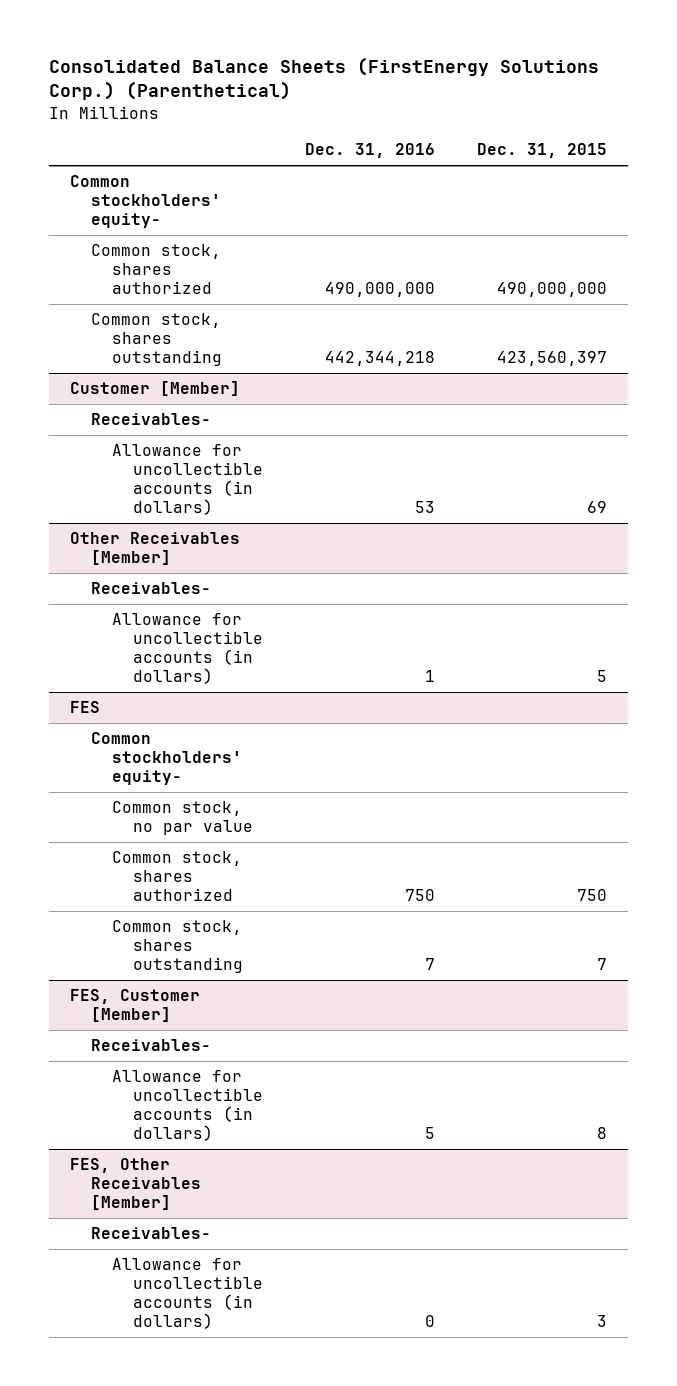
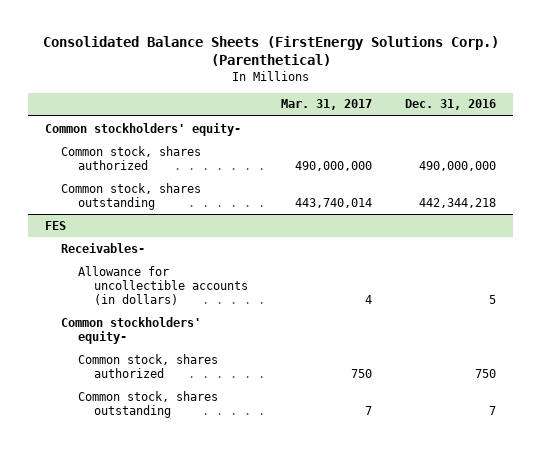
[477,143,608,159] Dec. 31, 2015 -> none
none -> [281,99,373,111] Mar. 31, 2017
[69,381,240,397] Customer [Member] -> none
[90,413,211,426] Receivables- -> none
[111,444,264,516] Allowance for uncollectible accounts (in dollars) -> none
[69,532,240,566] Other Receivables [Member] -> none
[90,582,211,595] Receivables- -> none
[111,613,264,685] Allowance for uncollectible accounts (in dollars) -> none
none -> [61,242,146,253] Receivables-
none -> [77,265,249,306] Allowance for uncollectible accounts (in dollars)
[111,801,254,836] Common stock, no par value -> none
[69,989,200,1023] FES, Customer [Member] -> none
[90,1039,211,1052] Receivables- -> none
[111,1070,264,1142] Allowance for uncollectible accounts (in dollars) -> none
[69,1158,201,1211] FES, Other Receivables [Member] -> none
[90,1227,211,1240] Receivables- -> none
[111,1258,264,1330] Allowance for uncollectible accounts (in dollars) -> none

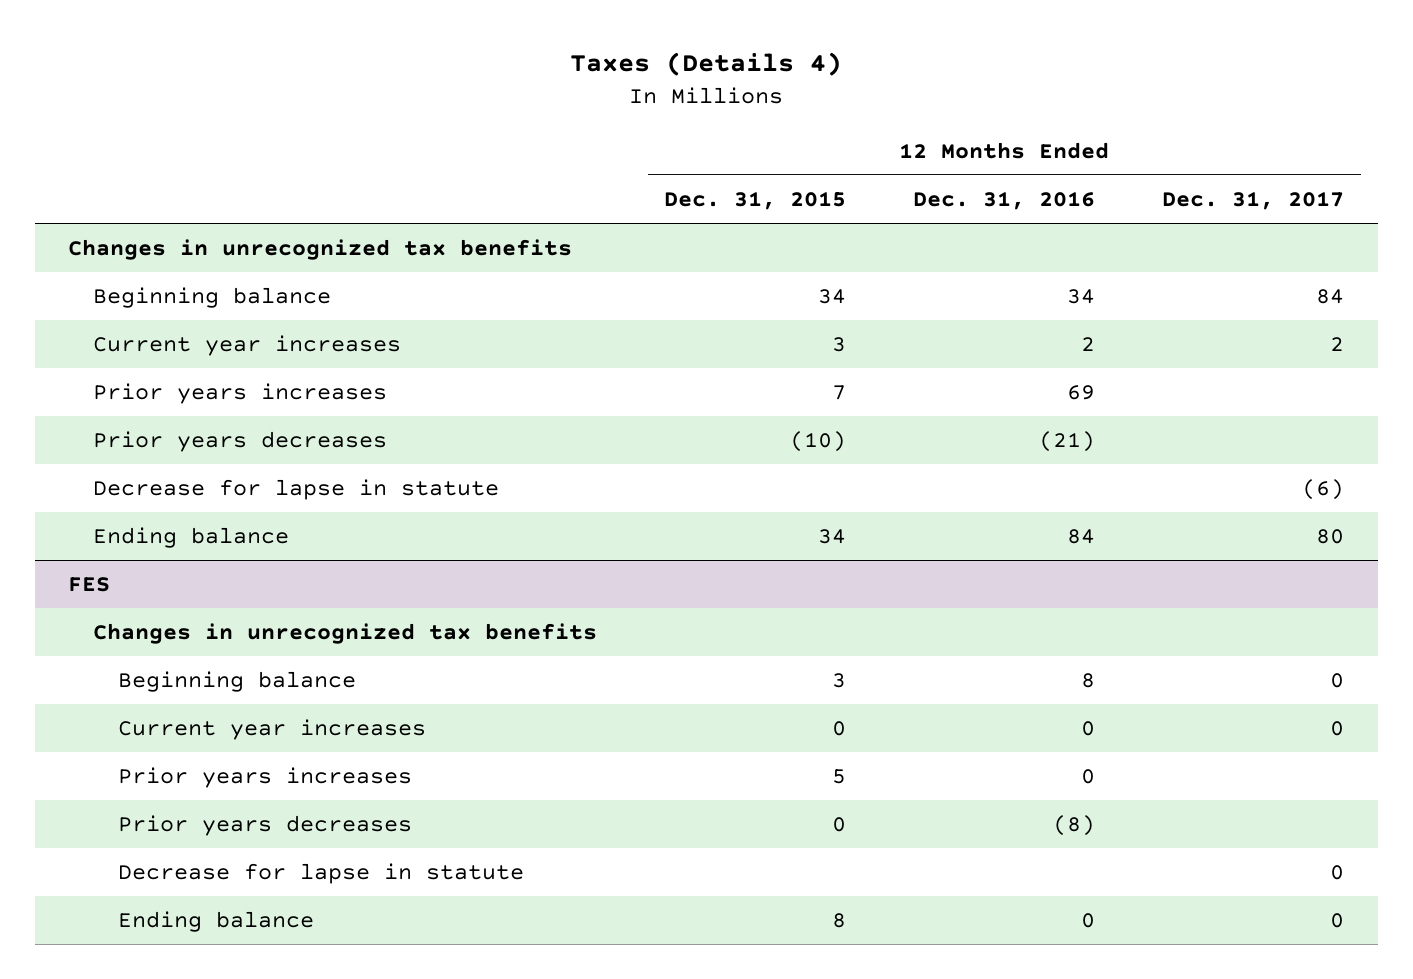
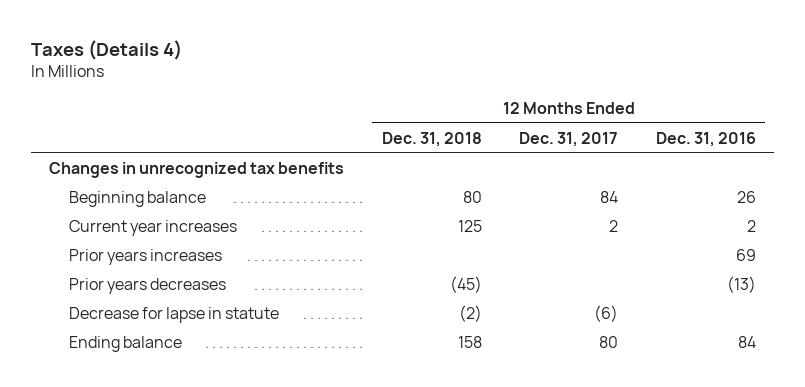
[664,190,847,210] Dec. 31, 2015 -> none
none -> [381,131,482,147] Dec. 31, 2018
[1067,289,1096,305] 34 -> [736,190,756,203] 26
[1039,431,1096,453] (21) -> [726,275,756,293] (13)
[68,577,111,593] FES -> none
[93,623,598,645] Changes in unrecognized tax benefits -> none
[118,671,357,693] Beginning balance -> none
[118,719,427,741] Current year increases -> none
[118,767,413,789] Prior years increases -> none
[118,815,413,837] Prior years decreases -> none
[118,863,525,885] Decrease for lapse in statute -> none
[118,911,315,933] Ending balance -> none

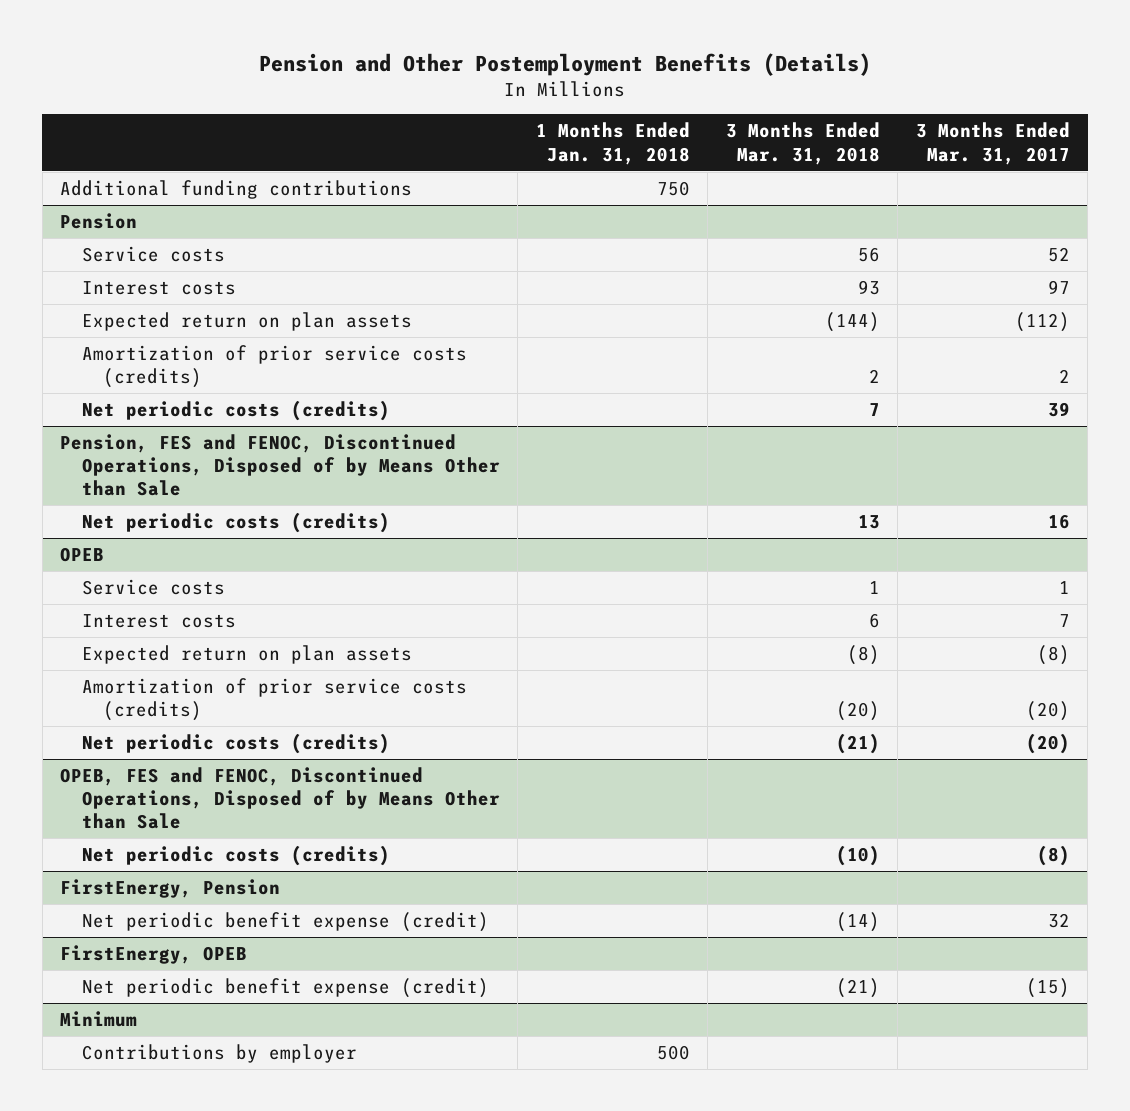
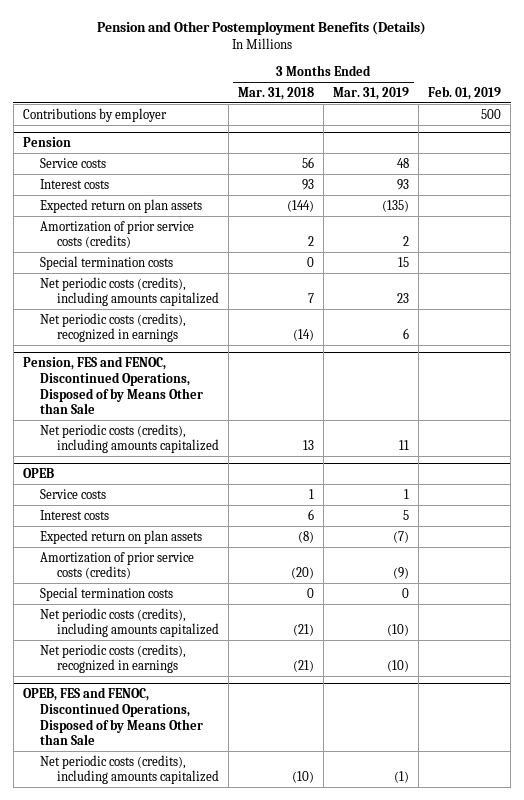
[535,122,690,165] 1 Months Ended Jan. 31, 2018 -> none
[915,122,1070,165] 3 Months Ended Mar. 31, 2017 -> none
none -> [333,86,410,100] Mar. 31, 2019
none -> [428,85,502,100] Feb. 01, 2019
[60,180,413,200] Additional funding contributions -> none
none -> [22,107,167,122] Contributions by employer
none -> [39,255,173,270] Special termination costs
[81,400,390,422] Net periodic costs (credits) -> [39,276,219,307] Net periodic costs (credits), including amounts capitalized
none -> [39,312,186,343] Net periodic costs (credits), recognized in earnings
[81,512,390,534] Net periodic costs (credits) -> [39,423,219,454] Net periodic costs (credits), including amounts capitalized
none -> [39,586,173,601] Special termination costs
[81,733,390,755] Net periodic costs (credits) -> [39,607,219,638] Net periodic costs (credits), including amounts capitalized
none -> [39,643,186,674] Net periodic costs (credits), recognized in earnings
[60,879,281,899] FirstEnergy, Pension -> none
[81,912,489,933] Net periodic benefit expense (credit) -> none
[60,945,248,965] FirstEnergy, OPEB -> none
[81,978,489,999] Net periodic benefit expense (credit) -> none
[60,1011,138,1028] Minimum -> none
[81,1044,357,1064] Contributions by employer -> none
[81,845,390,867] Net periodic costs (credits) -> [39,754,219,785] Net periodic costs (credits), including amounts capitalized

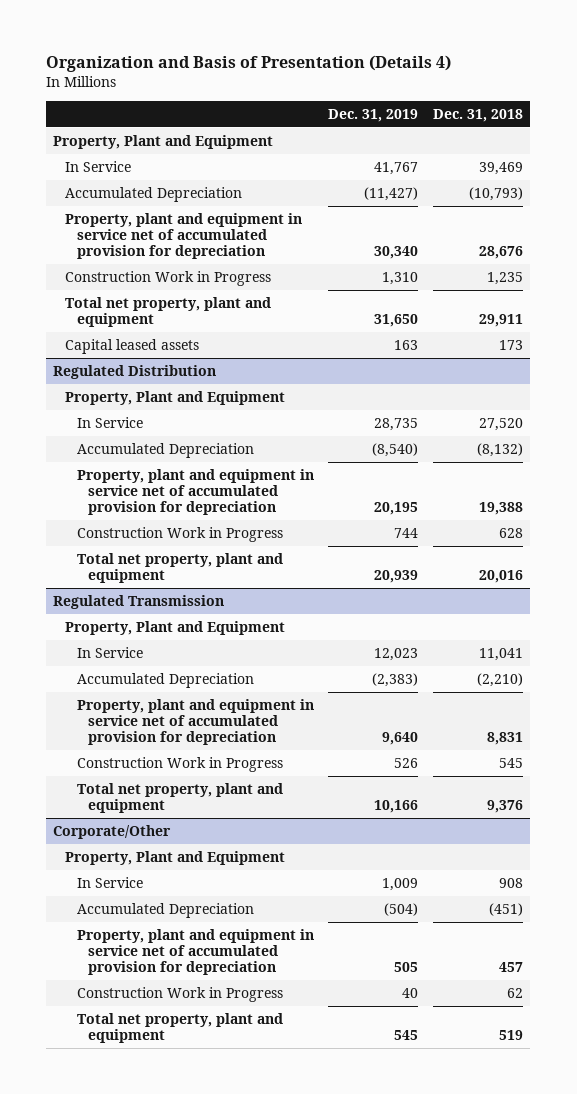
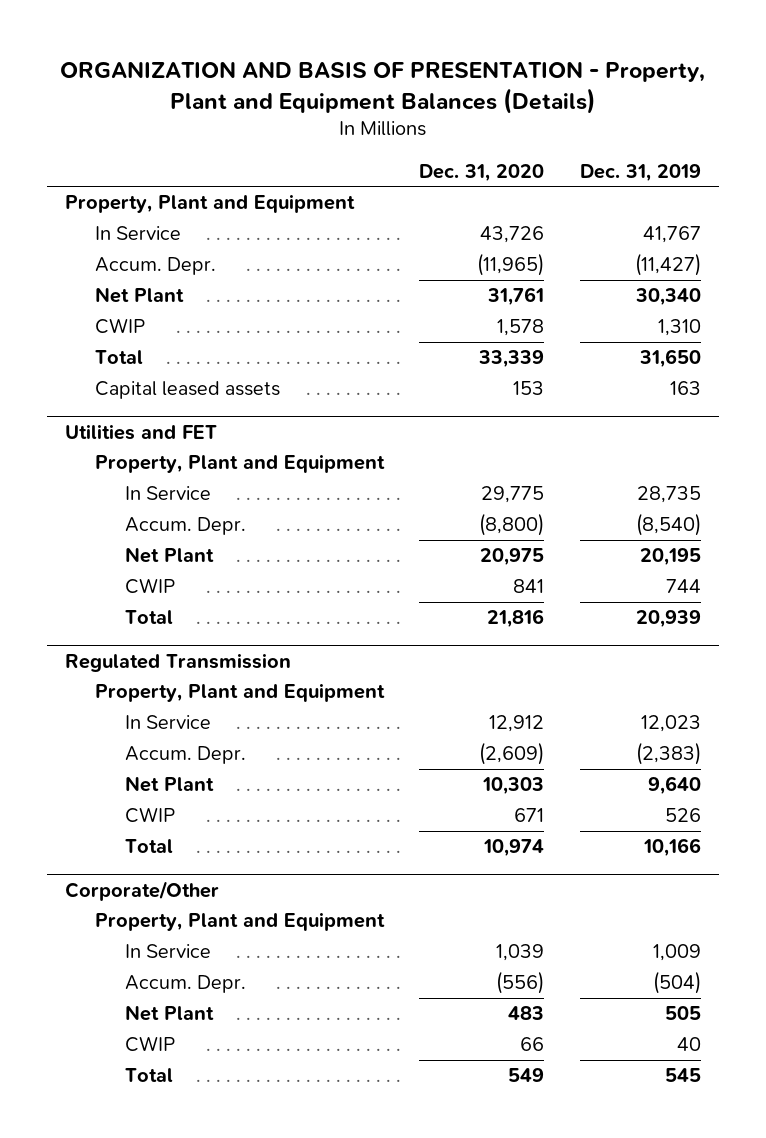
[46,54,452,72] Organization and Basis of Presentation (Details 4) -> [59,60,705,114] ORGANIZATION AND BASIS OF PRESENTATION - Property, Plant and Equipment Balances (Details)
[433,108,524,122] Dec. 31, 2018 -> none
none -> [419,163,545,182] Dec. 31, 2020
[65,186,243,202] Accumulated Depreciation -> [94,257,216,276] Accum. Depr.
[65,212,303,260] Property, plant and equipment in service net of accumulated provision for depreciation -> [94,287,184,304] Net Plant
[65,270,272,286] Construction Work in Progress -> [94,318,145,335] CWIP
[65,296,272,328] Total net property, plant and equipment -> [94,350,143,365] Total
[53,364,217,379] Regulated Distribution -> [64,423,217,440] Utilities and FET
[76,442,254,458] Accumulated Depreciation -> [124,517,246,536] Accum. Depr.
[76,468,314,516] Property, plant and equipment in service net of accumulated provision for depreciation -> [124,547,214,564] Net Plant
[76,526,283,542] Construction Work in Progress -> [124,578,175,595] CWIP
[76,552,283,584] Total net property, plant and equipment -> [124,610,173,625] Total
[76,672,254,688] Accumulated Depreciation -> [124,746,246,765] Accum. Depr.
[76,698,314,746] Property, plant and equipment in service net of accumulated provision for depreciation -> [124,776,214,793] Net Plant
[76,756,283,772] Construction Work in Progress -> [124,807,175,824] CWIP
[76,782,283,814] Total net property, plant and equipment -> [124,839,173,854] Total
[76,902,254,918] Accumulated Depreciation -> none
[76,928,314,976] Property, plant and equipment in service net of accumulated provision for depreciation -> none
none -> [124,975,246,994] Accum. Depr.
none -> [124,1005,214,1022] Net Plant
[76,986,283,1002] Construction Work in Progress -> [124,1036,175,1053] CWIP
[76,1012,283,1044] Total net property, plant and equipment -> [124,1068,173,1083] Total

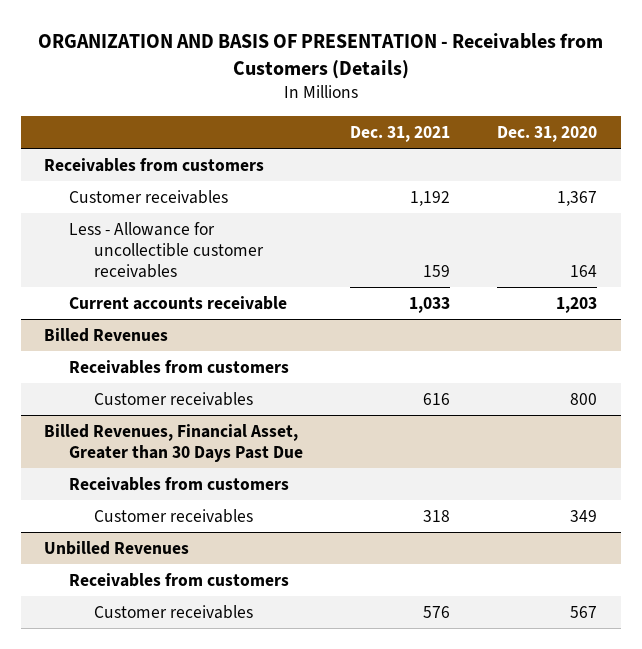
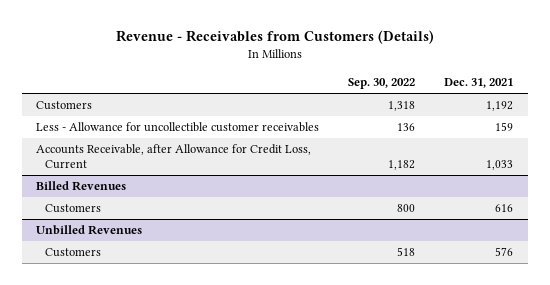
[37,32,603,79] ORGANIZATION AND BASIS OF PRESENTATION - Receivables from Customers (Details) -> [115,30,434,45] Revenue - Receivables from Customers (Details)
[497,125,598,142] Dec. 31, 2020 -> none
none -> [348,77,416,89] Sep. 30, 2022
[44,157,265,172] Receivables from customers -> none
[69,189,229,204] Customer receivables -> [36,101,93,111] Customers
[69,295,288,310] Current accounts receivable -> [36,144,312,169] Accounts Receivable, after Allowance for Credit Loss, Current
[69,359,290,374] Receivables from customers -> none
[44,423,304,462] Billed Revenues, Financial Asset, Greater than 30 Days Past Due -> none
[69,476,290,491] Receivables from customers -> none
[94,508,254,523] Customer receivables -> none
[94,391,254,406] Customer receivables -> [45,204,102,214] Customers
[69,572,290,587] Receivables from customers -> none
[94,604,254,619] Customer receivables -> [45,248,102,258] Customers

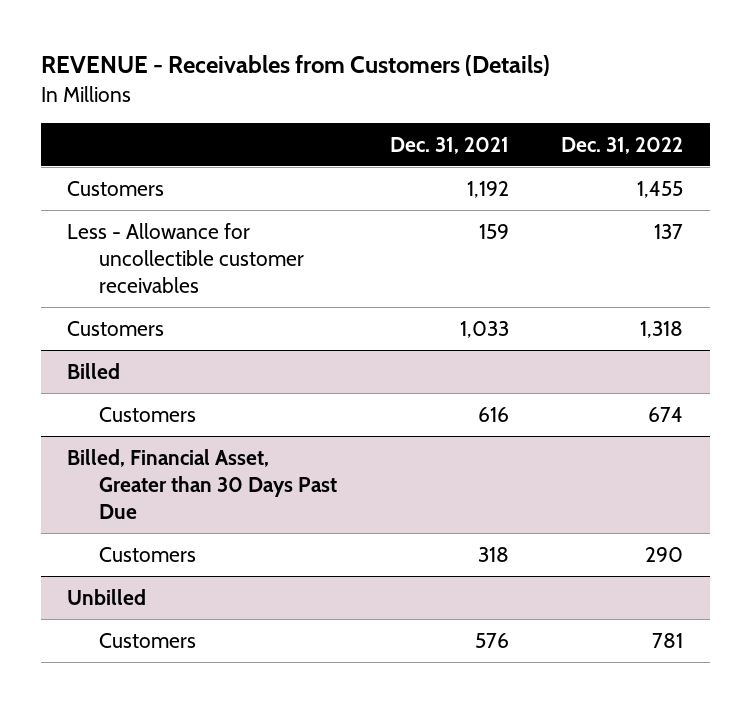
[115,30,434,45] Revenue - Receivables from Customers (Details) -> [40,55,550,77] REVENUE - Receivables from Customers (Details)
[348,77,416,89] Sep. 30, 2022 -> none
none -> [561,136,684,154] Dec. 31, 2022
[36,144,312,169] Accounts Receivable, after Allowance for Credit Loss, Current -> [66,321,164,337] Customers
[36,181,127,192] Billed Revenues -> [66,363,120,380] Billed
none -> [66,449,338,519] Billed, Financial Asset, Greater than 30 Days Past Due
none -> [99,547,197,563] Customers
[36,225,143,236] Unbilled Revenues -> [66,589,146,606] Unbilled

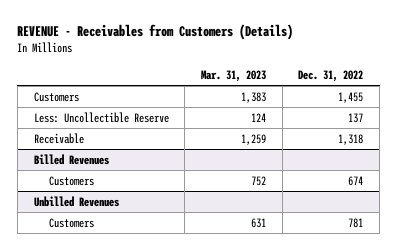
[389,136,509,154] Dec. 31, 2021 -> none
none -> [200,70,266,83] Mar. 31, 2023
[66,223,305,293] Less - Allowance for uncollectible customer receivables -> [33,111,169,123] Less: Uncollectible Reserve
[66,321,164,337] Customers -> [33,132,84,144] Receivable
[66,363,120,380] Billed -> [33,153,109,165] Billed Revenues
[66,449,338,519] Billed, Financial Asset, Greater than 30 Days Past Due -> none
[99,547,197,563] Customers -> none
[66,589,146,606] Unbilled -> [33,195,119,207] Unbilled Revenues

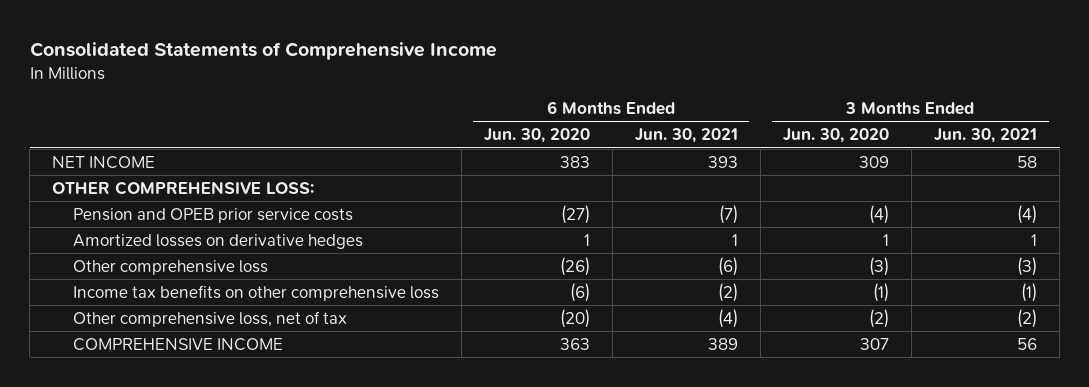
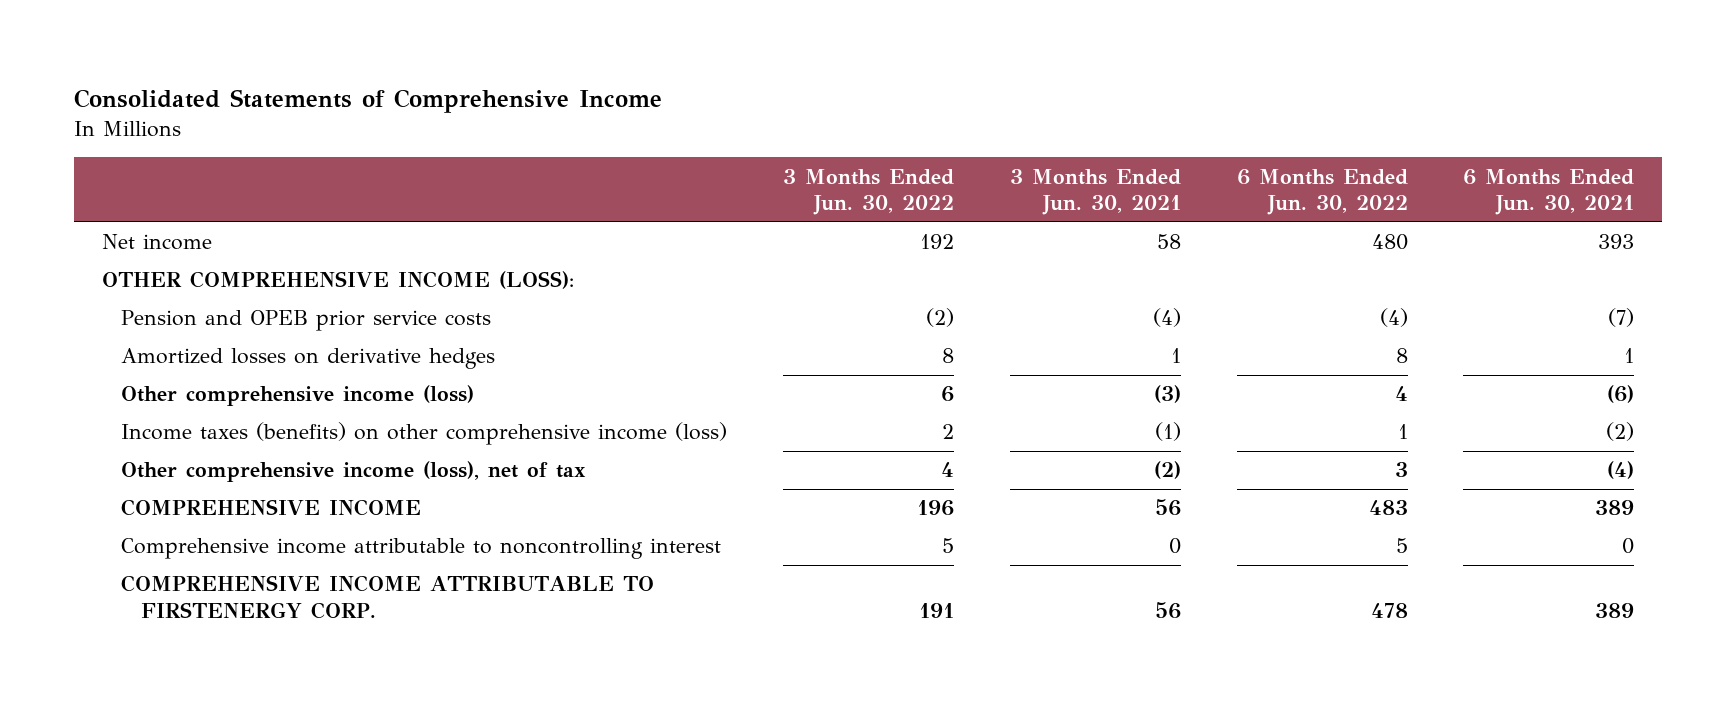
[484,128,591,144] Jun. 30, 2020 -> none
[783,128,890,144] Jun. 30, 2020 -> none
none -> [782,168,954,215] 3 Months Ended Jun. 30, 2022
none -> [1236,168,1408,215] 6 Months Ended Jun. 30, 2022
[52,155,156,169] NET INCOME -> [101,234,212,251] Net income
[52,180,315,195] OTHER COMPREHENSIVE LOSS: -> [101,271,574,290] OTHER COMPREHENSIVE INCOME (LOSS):
[72,259,268,275] Other comprehensive loss -> [121,385,475,407] Other comprehensive income (loss)
[72,284,439,301] Income tax benefits on other comprehensive loss -> [121,422,728,446] Income taxes (benefits) on other comprehensive income (loss)
[72,310,347,327] Other comprehensive loss, net of tax -> [121,461,587,483] Other comprehensive income (loss), net of tax
none -> [121,538,722,560] Comprehensive income attributable to noncontrolling interest
none -> [121,575,655,619] COMPREHENSIVE INCOME ATTRIBUTABLE TO FIRSTENERGY CORP.

